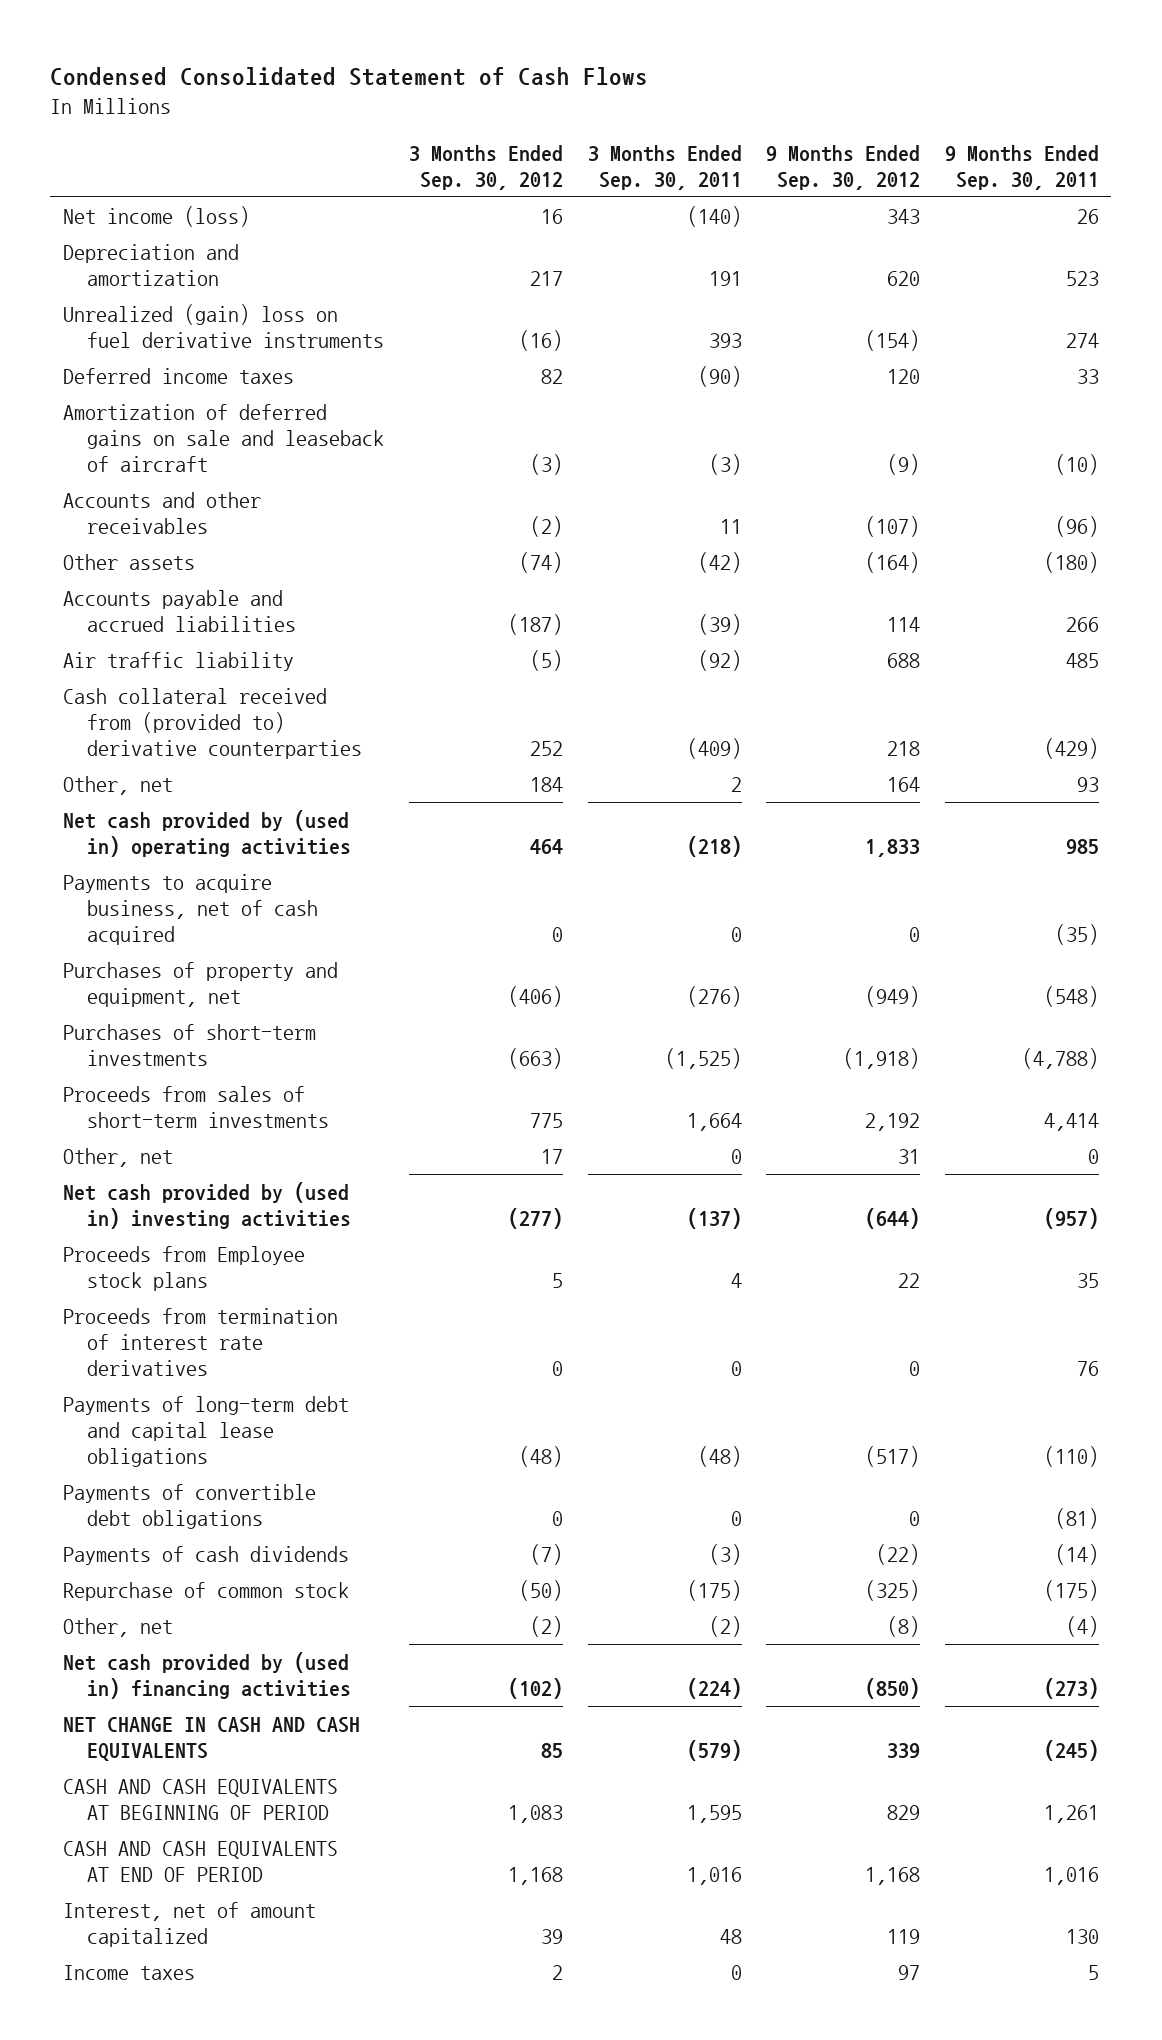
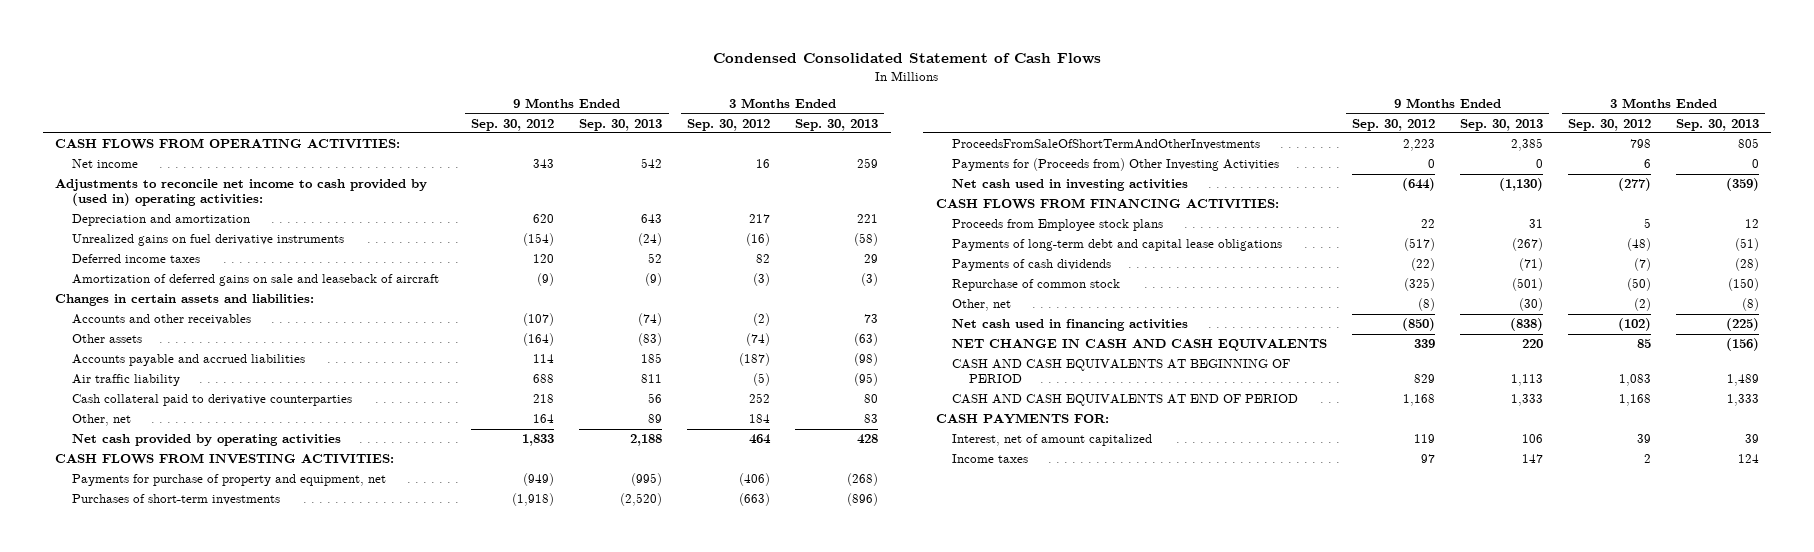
[587,144,742,190] 3 Months Ended Sep. 30, 2011 -> none
[945,144,1100,190] 9 Months Ended Sep. 30, 2011 -> none
none -> [579,118,663,131] Sep. 30, 2013
none -> [795,118,879,131] Sep. 30, 2013
none -> [55,138,401,150] CASH FLOWS FROM OPERATING ACTIVITIES:
[62,205,250,227] Net income (loss) -> [71,159,138,169] Net income
none -> [55,179,428,207] Adjustments to reconcile net income to cash provided by (used in) operating activities:
[62,303,385,348] Unrealized (gain) loss on fuel derivative instruments -> [71,234,344,247] Unrealized gains on fuel derivative instruments
none -> [55,294,315,307] Changes in certain assets and liabilities:
[62,687,363,759] Cash collateral received from (provided to) derivative counterparties -> [71,394,352,407] Cash collateral paid to derivative counterparties
[62,873,319,945] Payments to acquire business, net of cash acquired -> none
[62,809,352,857] Net cash provided by (used in) operating activities -> [71,434,341,447] Net cash provided by operating activities
none -> [55,453,395,465] CASH FLOWS FROM INVESTING ACTIVITIES:
[62,961,338,1007] Purchases of property and equipment, net -> [71,474,386,487] Payments for purchase of property and equipment, net
[62,1085,330,1128] Proceeds from sales of short-term investments -> none
[62,1147,173,1167] Other, net -> none
none -> [952,139,1261,151] ProceedsFromSaleOfShortTermAndOtherInvestments
none -> [952,158,1280,172] Payments for (Proceeds from) Other Investing Activities
[62,1181,352,1229] Net cash provided by (used in) investing activities -> [952,179,1189,192] Net cash used in investing activities
none -> [935,198,1279,210] CASH FLOWS FROM FINANCING ACTIVITIES:
[62,1307,338,1376] Proceeds from termination of interest rate derivatives -> none
[62,1483,316,1529] Payments of convertible debt obligations -> none
[62,1651,352,1699] Net cash provided by (used in) financing activities -> [952,319,1189,332] Net cash used in financing activities
none -> [935,413,1109,425] CASH PAYMENTS FOR:

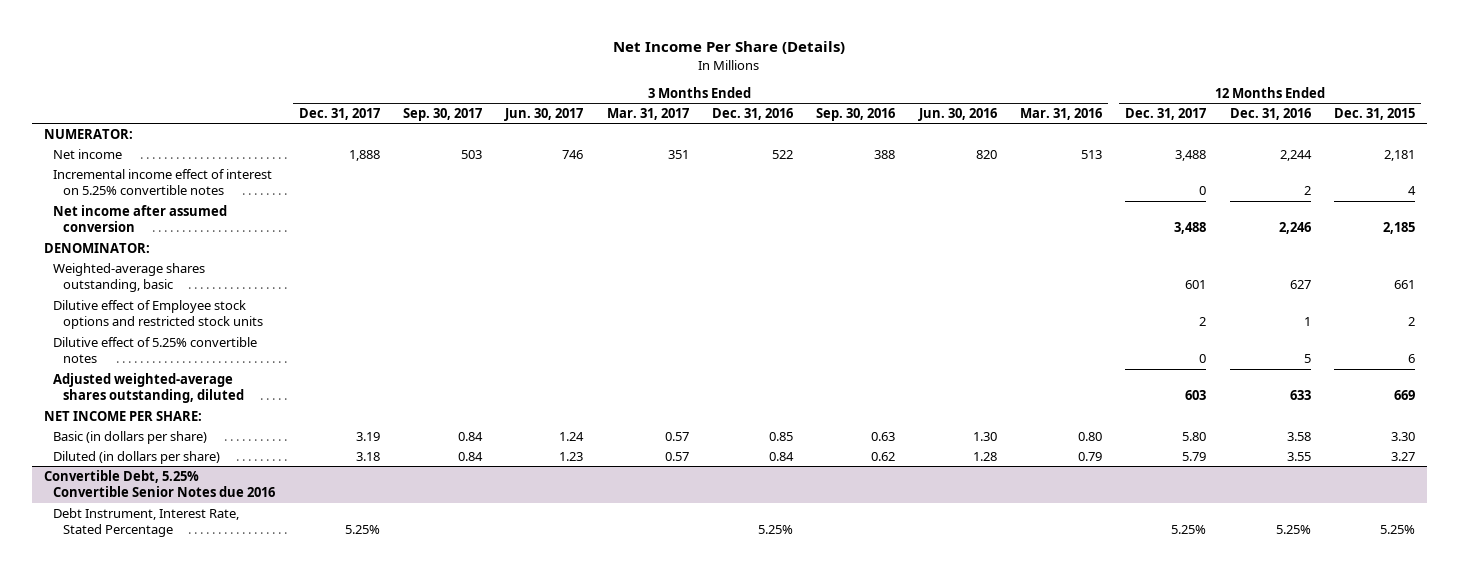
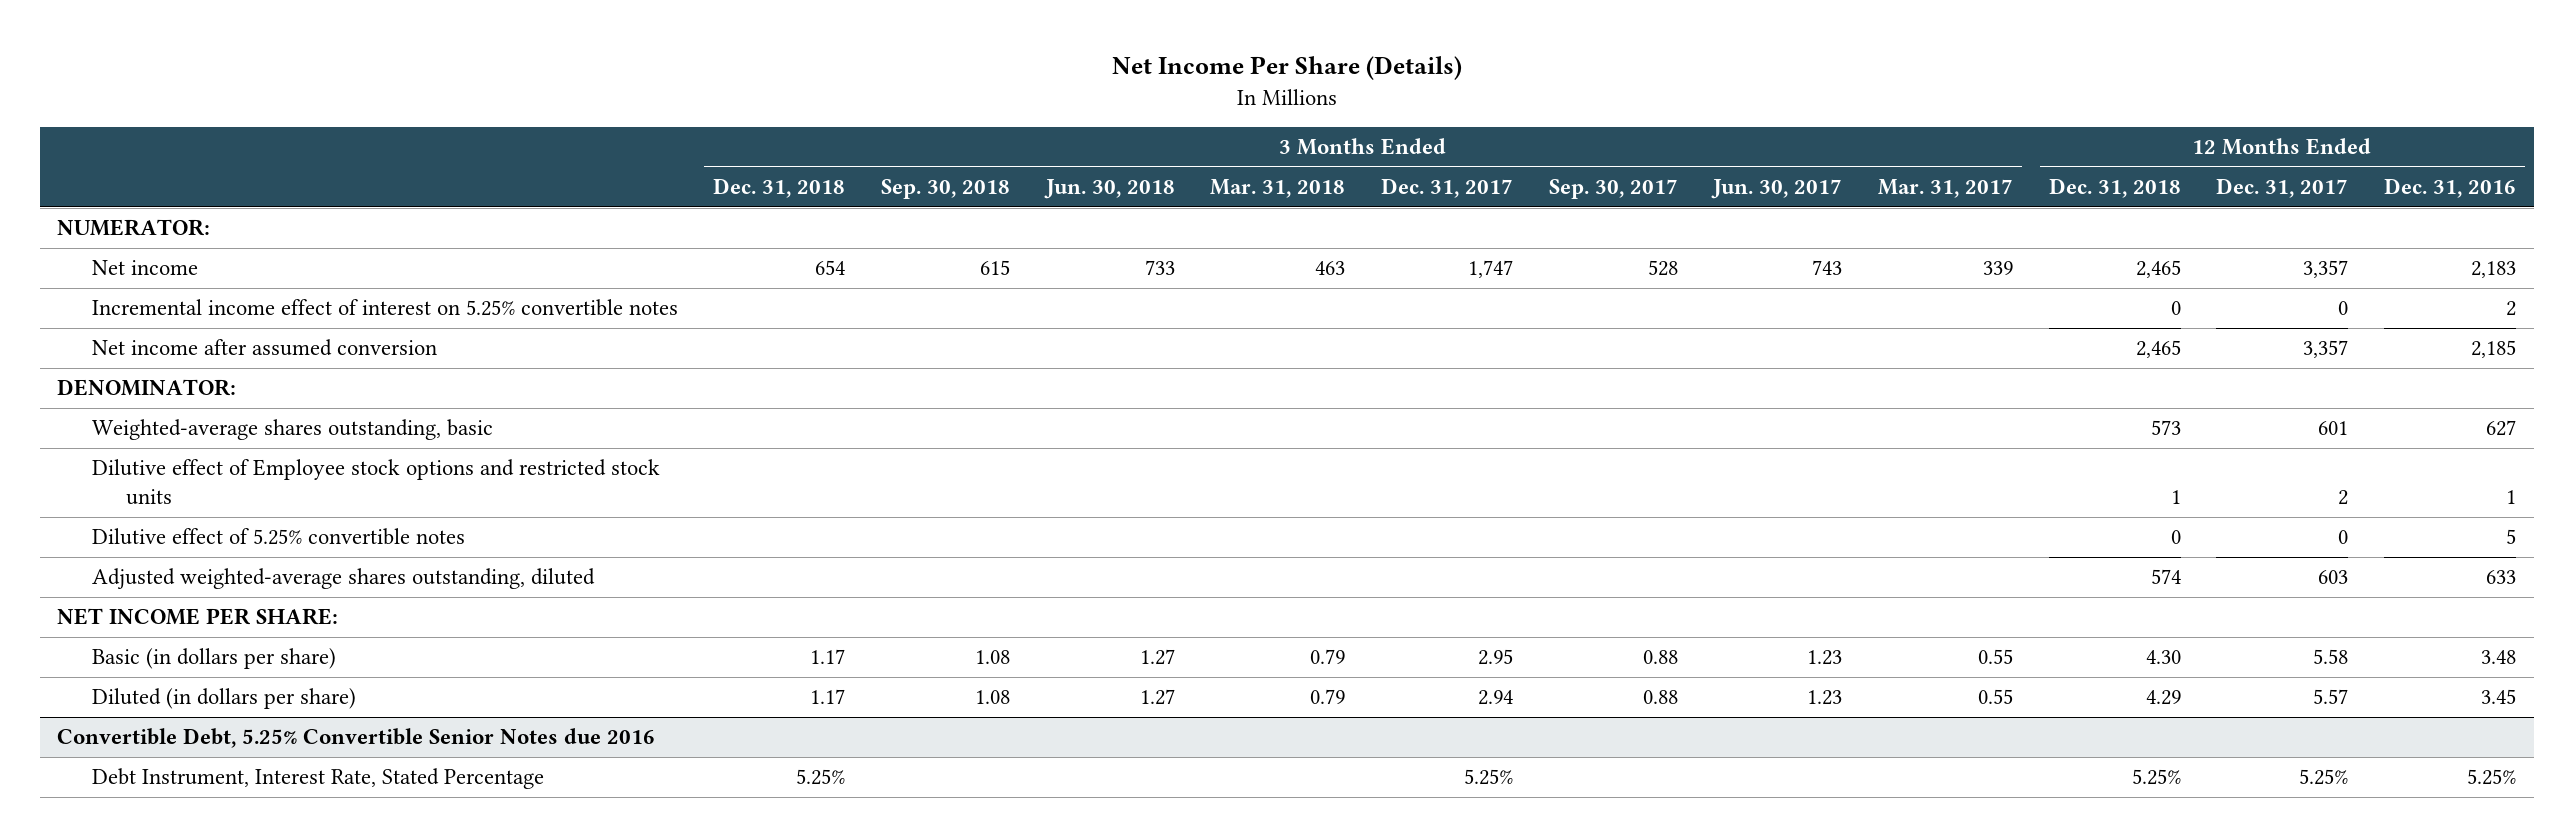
[712,108,794,121] Dec. 31, 2016 -> none
[816,108,896,122] Sep. 30, 2016 -> none
[917,108,997,122] Jun. 30, 2016 -> none
[1019,108,1102,121] Mar. 31, 2016 -> none
[1333,108,1415,121] Dec. 31, 2015 -> none
none -> [713,178,846,199] Dec. 31, 2018
none -> [881,179,1011,200] Sep. 30, 2018
none -> [1043,179,1175,200] Jun. 30, 2018
none -> [1210,179,1346,199] Mar. 31, 2018
none -> [2048,178,2181,199] Dec. 31, 2018
[348,149,380,161] 1,888 -> [1467,260,1513,279] 1,747
[461,149,483,159] 503 -> [1647,260,1678,277] 528
[562,149,584,159] 746 -> [1812,260,1843,276] 743
[667,149,689,159] 351 -> [1982,261,2013,276] 339
[1175,149,1207,161] 3,488 -> [2303,260,2349,279] 3,357
[1279,149,1312,161] 2,244 -> [2470,261,2516,279] 2,183
[1174,222,1207,235] 3,488 -> [2303,340,2349,359] 3,357
[1278,222,1311,235] 2,246 -> [2470,340,2516,359] 2,185
[355,431,380,441] 3.19 -> [1477,649,1513,666] 2.95
[458,431,484,441] 0.84 -> [1642,650,1678,665] 0.88
[559,431,585,441] 1.24 -> [1807,650,1843,666] 1.23
[664,431,689,441] 0.57 -> [1977,649,2013,665] 0.55
[1182,431,1207,441] 5.80 -> [2313,649,2349,665] 5.58
[1286,431,1311,441] 3.58 -> [2480,650,2516,665] 3.48
[355,451,380,461] 3.18 -> [1477,690,1513,706] 2.94
[458,451,484,461] 0.84 -> [1642,690,1678,705] 0.88
[664,451,689,461] 0.57 -> [1977,689,2013,705] 0.55
[1182,451,1207,461] 5.79 -> [2313,689,2349,705] 5.57
[1286,451,1311,461] 3.55 -> [2480,689,2516,705] 3.45

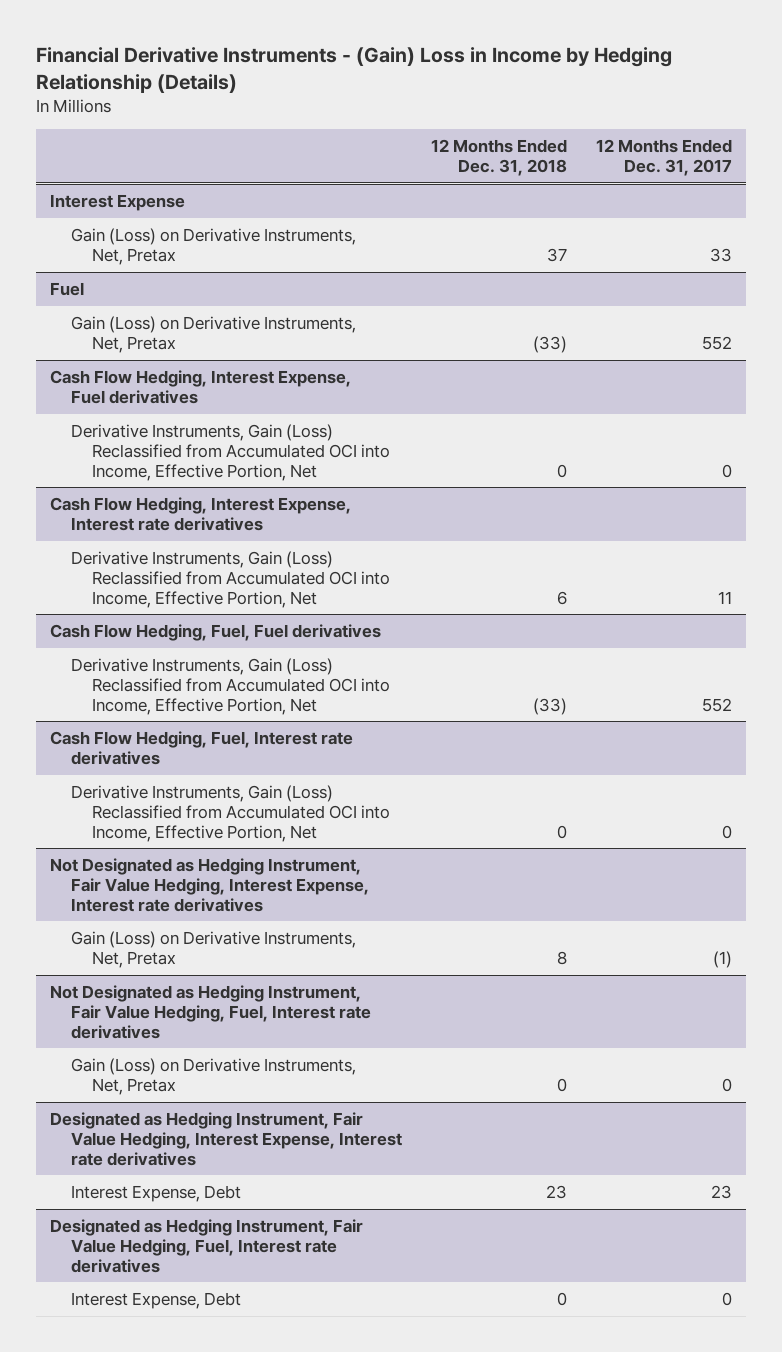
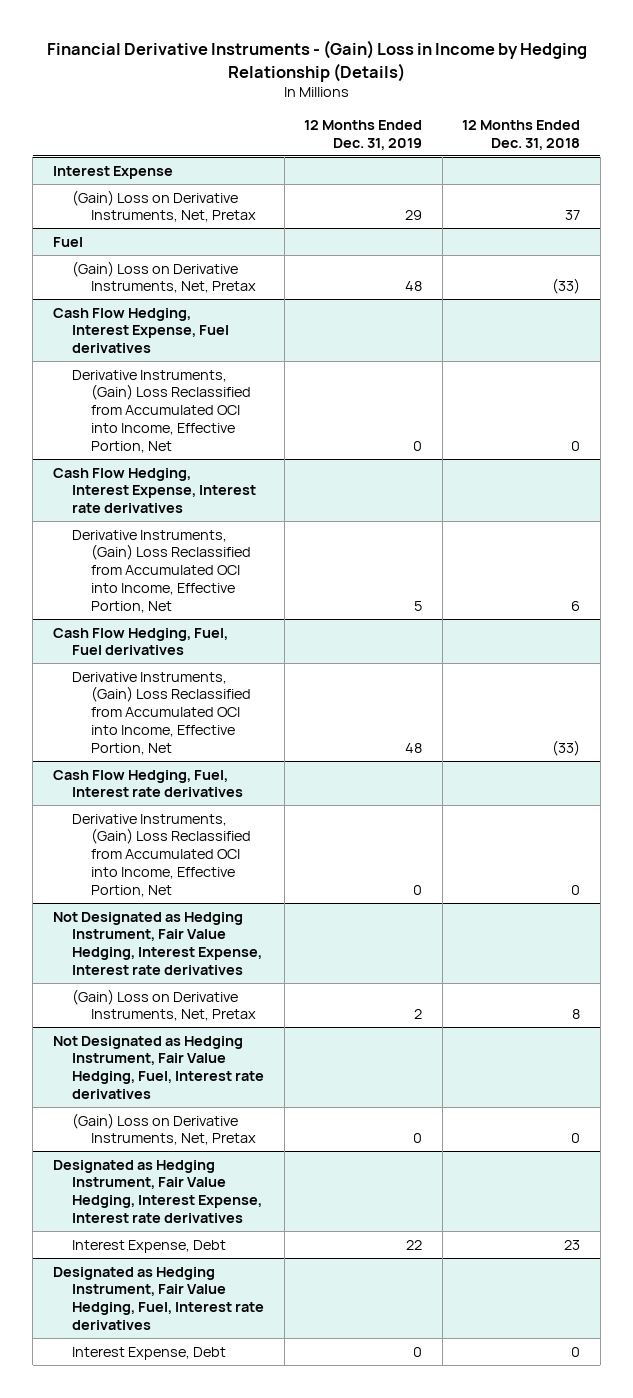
[595,139,732,177] 12 Months Ended Dec. 31, 2017 -> none
none -> [304,119,423,150] 12 Months Ended Dec. 31, 2019
[70,227,356,265] Gain (Loss) on Derivative Instruments, Net, Pretax -> [72,189,257,223] (Gain) Loss on Derivative Instruments, Net, Pretax
[70,315,356,353] Gain (Loss) on Derivative Instruments, Net, Pretax -> [72,260,257,294] (Gain) Loss on Derivative Instruments, Net, Pretax
[70,423,390,481] Derivative Instruments, Gain (Loss) Reclassified from Accumulated OCI into Income, Effective Portion, Net -> [72,369,252,454] Derivative Instruments, (Gain) Loss Reclassified from Accumulated OCI into Income, Effective Portion, Net
[70,550,390,608] Derivative Instruments, Gain (Loss) Reclassified from Accumulated OCI into Income, Effective Portion, Net -> [72,529,252,614] Derivative Instruments, (Gain) Loss Reclassified from Accumulated OCI into Income, Effective Portion, Net
[70,657,390,715] Derivative Instruments, Gain (Loss) Reclassified from Accumulated OCI into Income, Effective Portion, Net -> [72,671,252,756] Derivative Instruments, (Gain) Loss Reclassified from Accumulated OCI into Income, Effective Portion, Net
[70,784,390,842] Derivative Instruments, Gain (Loss) Reclassified from Accumulated OCI into Income, Effective Portion, Net -> [72,813,252,898] Derivative Instruments, (Gain) Loss Reclassified from Accumulated OCI into Income, Effective Portion, Net
[70,930,356,968] Gain (Loss) on Derivative Instruments, Net, Pretax -> [72,988,257,1022] (Gain) Loss on Derivative Instruments, Net, Pretax
[70,1057,356,1095] Gain (Loss) on Derivative Instruments, Net, Pretax -> [72,1112,257,1146] (Gain) Loss on Derivative Instruments, Net, Pretax

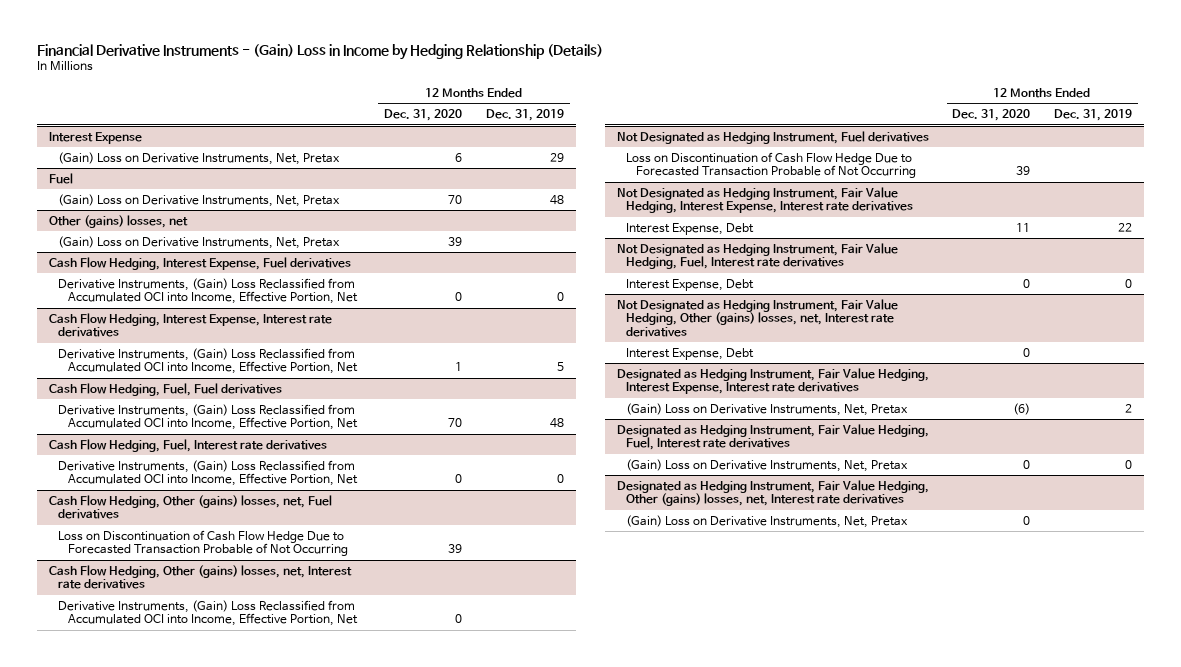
[462,119,581,150] 12 Months Ended Dec. 31, 2018 -> none
none -> [384,109,463,122] Dec. 31, 2020
none -> [48,214,188,228] Other (gains) losses, net
none -> [58,235,341,249] (Gain) Loss on Derivative Instruments, Net, Pretax
none -> [48,494,332,520] Cash Flow Hedging, Other (gains) losses, net, Fuel derivatives
none -> [58,529,348,557] Loss on Discontinuation of Cash Flow Hedge Due to Forecasted Transaction Probable of Not Occurring
none -> [48,564,352,590] Cash Flow Hedging, Other (gains) losses, net, Interest rate derivatives
none -> [58,599,358,627] Derivative Instruments, (Gain) Loss Reclassified from Accumulated OCI into Income, Effective Portion, Net
none -> [616,130,929,144] Not Designated as Hedging Instrument, Fuel derivatives
none -> [626,151,916,179] Loss on Discontinuation of Cash Flow Hedge Due to Forecasted Transaction Probable of Not Occurring
[72,988,257,1022] (Gain) Loss on Derivative Instruments, Net, Pretax -> none
none -> [626,222,755,235] Interest Expense, Debt
[72,1112,257,1146] (Gain) Loss on Derivative Instruments, Net, Pretax -> none
none -> [626,278,755,291] Interest Expense, Debt
none -> [616,298,898,337] Not Designated as Hedging Instrument, Fair Value Hedging, Other (gains) losses, net, Interest rate derivatives
none -> [626,347,755,360] Interest Expense, Debt
[72,1239,227,1253] Interest Expense, Debt -> none
none -> [626,402,909,416] (Gain) Loss on Derivative Instruments, Net, Pretax
[72,1346,227,1360] Interest Expense, Debt -> none
none -> [626,458,909,472] (Gain) Loss on Derivative Instruments, Net, Pretax
none -> [616,479,929,507] Designated as Hedging Instrument, Fair Value Hedging, Other (gains) losses, net, Interest rate derivatives
none -> [626,514,909,528] (Gain) Loss on Derivative Instruments, Net, Pretax

